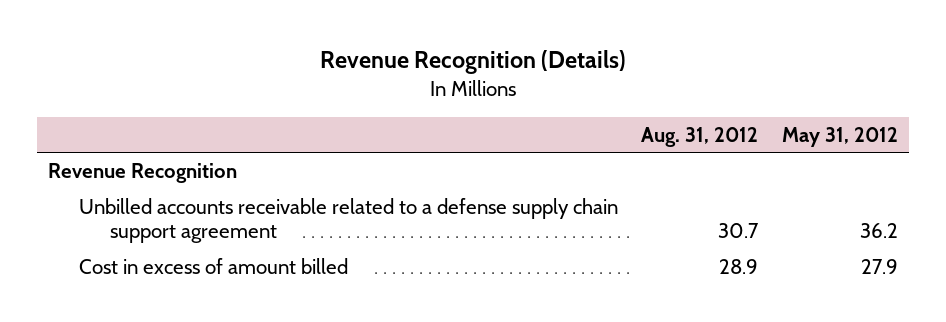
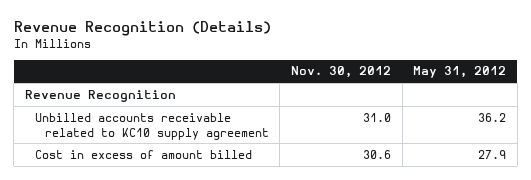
[641,126,759,147] Aug. 31, 2012 -> none
none -> [291,66,392,79] Nov. 30, 2012
[79,198,619,244] Unbilled accounts receivable related to a defense supply chain support agreement -> [34,112,269,140] Unbilled accounts receivable related to KC10 supply agreement

